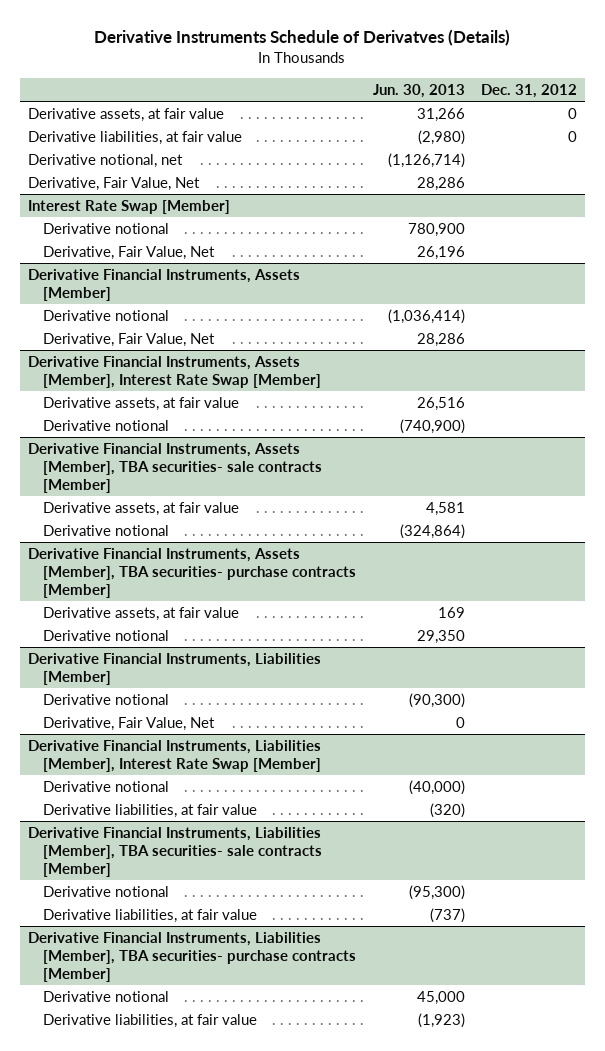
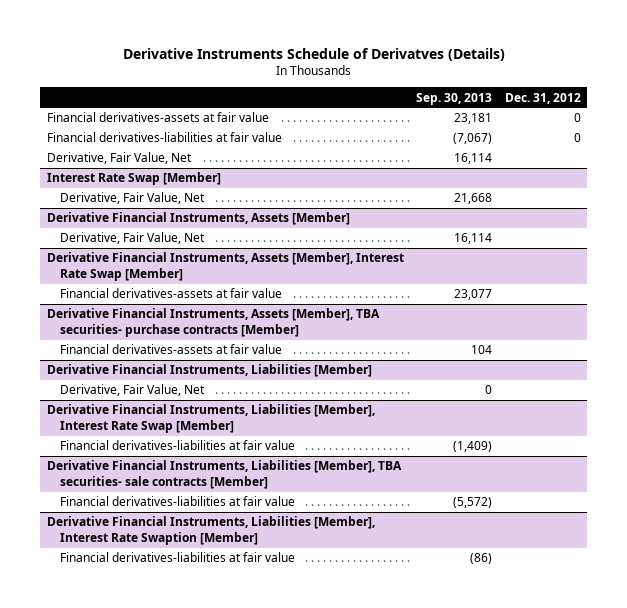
[372,84,465,99] Jun. 30, 2013 -> none
none -> [416,92,493,105] Sep. 30, 2013
[28,153,184,168] Derivative notional, net -> none
[28,107,225,122] Derivative assets, at fair value -> [46,112,269,123] Financial derivatives-assets at fair value
[28,130,243,145] Derivative liabilities, at fair value -> [46,132,282,143] Financial derivatives-liabilities at fair value
[43,222,170,234] Derivative notional -> none
[43,309,170,321] Derivative notional -> none
[43,419,170,431] Derivative notional -> none
[28,442,323,493] Derivative Financial Instruments, Assets [Member], TBA securities- sale contracts [Member] -> none
[43,501,240,516] Derivative assets, at fair value -> none
[43,524,170,536] Derivative notional -> none
[43,396,240,411] Derivative assets, at fair value -> [60,288,283,299] Financial derivatives-assets at fair value
[43,629,170,641] Derivative notional -> none
[43,606,240,621] Derivative assets, at fair value -> [60,344,283,355] Financial derivatives-assets at fair value
[43,693,170,705] Derivative notional -> none
[43,780,170,792] Derivative notional -> none
[43,803,258,818] Derivative liabilities, at fair value -> [60,440,296,451] Financial derivatives-liabilities at fair value
[43,885,170,897] Derivative notional -> none
[28,931,357,982] Derivative Financial Instruments, Liabilities [Member], TBA securities- purchase contracts [Member] -> none
[43,990,170,1002] Derivative notional -> none
[43,1013,258,1028] Derivative liabilities, at fair value -> none
[43,908,258,923] Derivative liabilities, at fair value -> [60,496,296,507] Financial derivatives-liabilities at fair value
none -> [46,516,375,545] Derivative Financial Instruments, Liabilities [Member], Interest Rate Swaption [Member]
none -> [60,552,296,563] Financial derivatives-liabilities at fair value

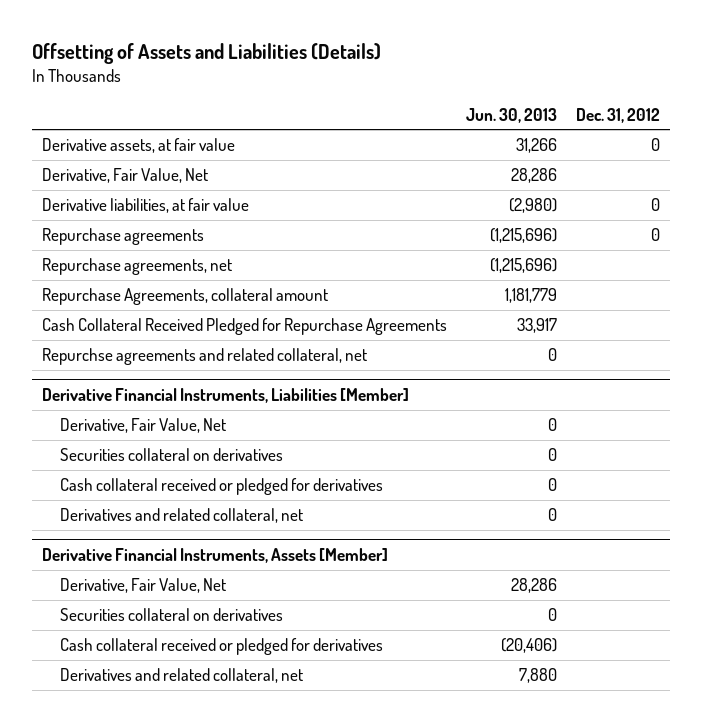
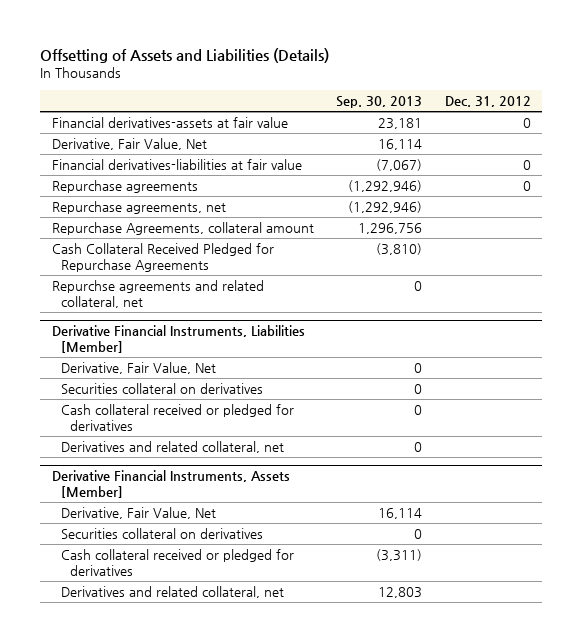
[466,107,558,123] Jun. 30, 2013 -> none
none -> [336,96,423,109] Sep. 30, 2013
[41,138,235,154] Derivative assets, at fair value -> [51,116,288,128] Financial derivatives-assets at fair value
[41,198,249,214] Derivative liabilities, at fair value -> [51,158,302,170] Financial derivatives-liabilities at fair value

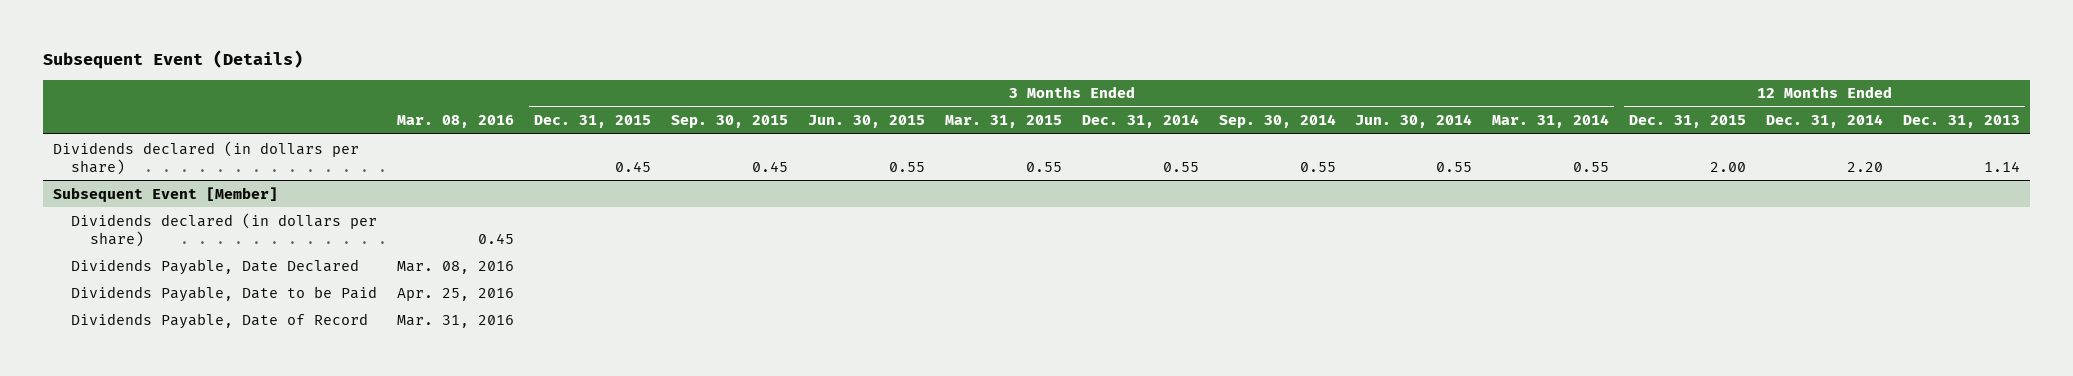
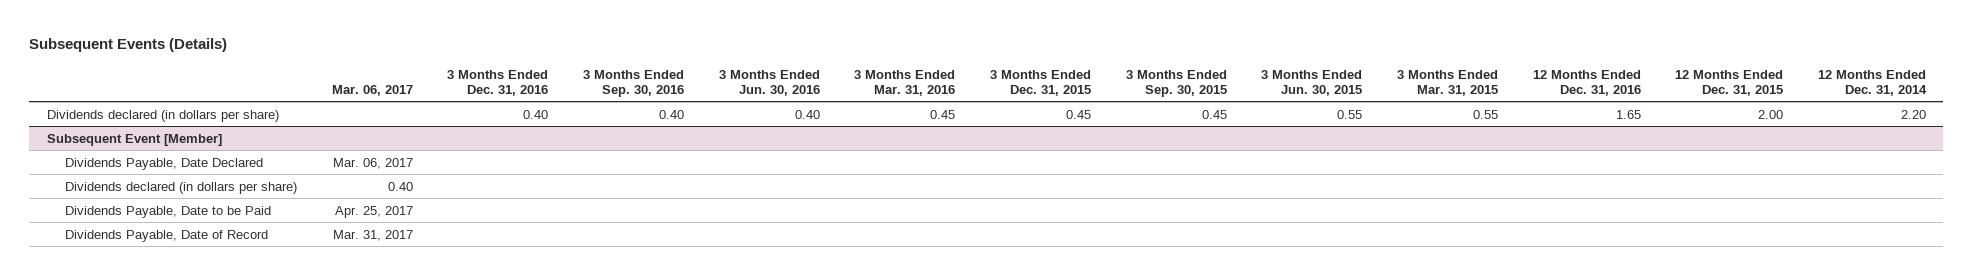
[43,50,304,70] Subsequent Event (Details) -> [29,38,228,53] Subsequent Events (Details)
[397,115,515,129] Mar. 08, 2016 -> none
[1081,114,1199,129] Dec. 31, 2014 -> none
[1218,114,1336,129] Sep. 30, 2014 -> none
[1355,114,1473,129] Jun. 30, 2014 -> none
[1492,114,1610,129] Mar. 31, 2014 -> none
[1902,115,2020,129] Dec. 31, 2013 -> none
none -> [331,84,413,96] Mar. 06, 2017
none -> [447,69,549,96] 3 Months Ended Dec. 31, 2016
none -> [583,69,685,97] 3 Months Ended Sep. 30, 2016
none -> [718,69,820,96] 3 Months Ended Jun. 30, 2016
none -> [854,69,956,96] 3 Months Ended Mar. 31, 2016
none -> [1532,69,1641,96] 12 Months Ended Dec. 31, 2016
[71,212,378,247] Dividends declared (in dollars per share) -> [65,181,298,194] Dividends declared (in dollars per share)

